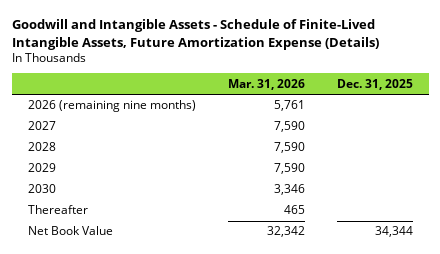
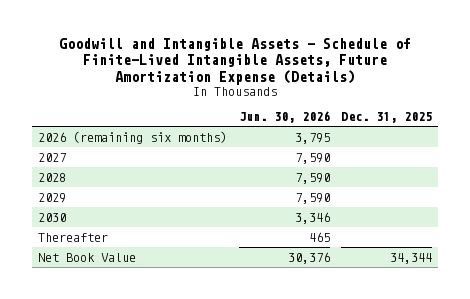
[227,78,305,90] Mar. 31, 2026 -> none
none -> [238,111,330,124] Jun. 30, 2026
[27,100,196,113] 2026 (remaining nine months) -> [38,130,228,144] 2026 (remaining six months)

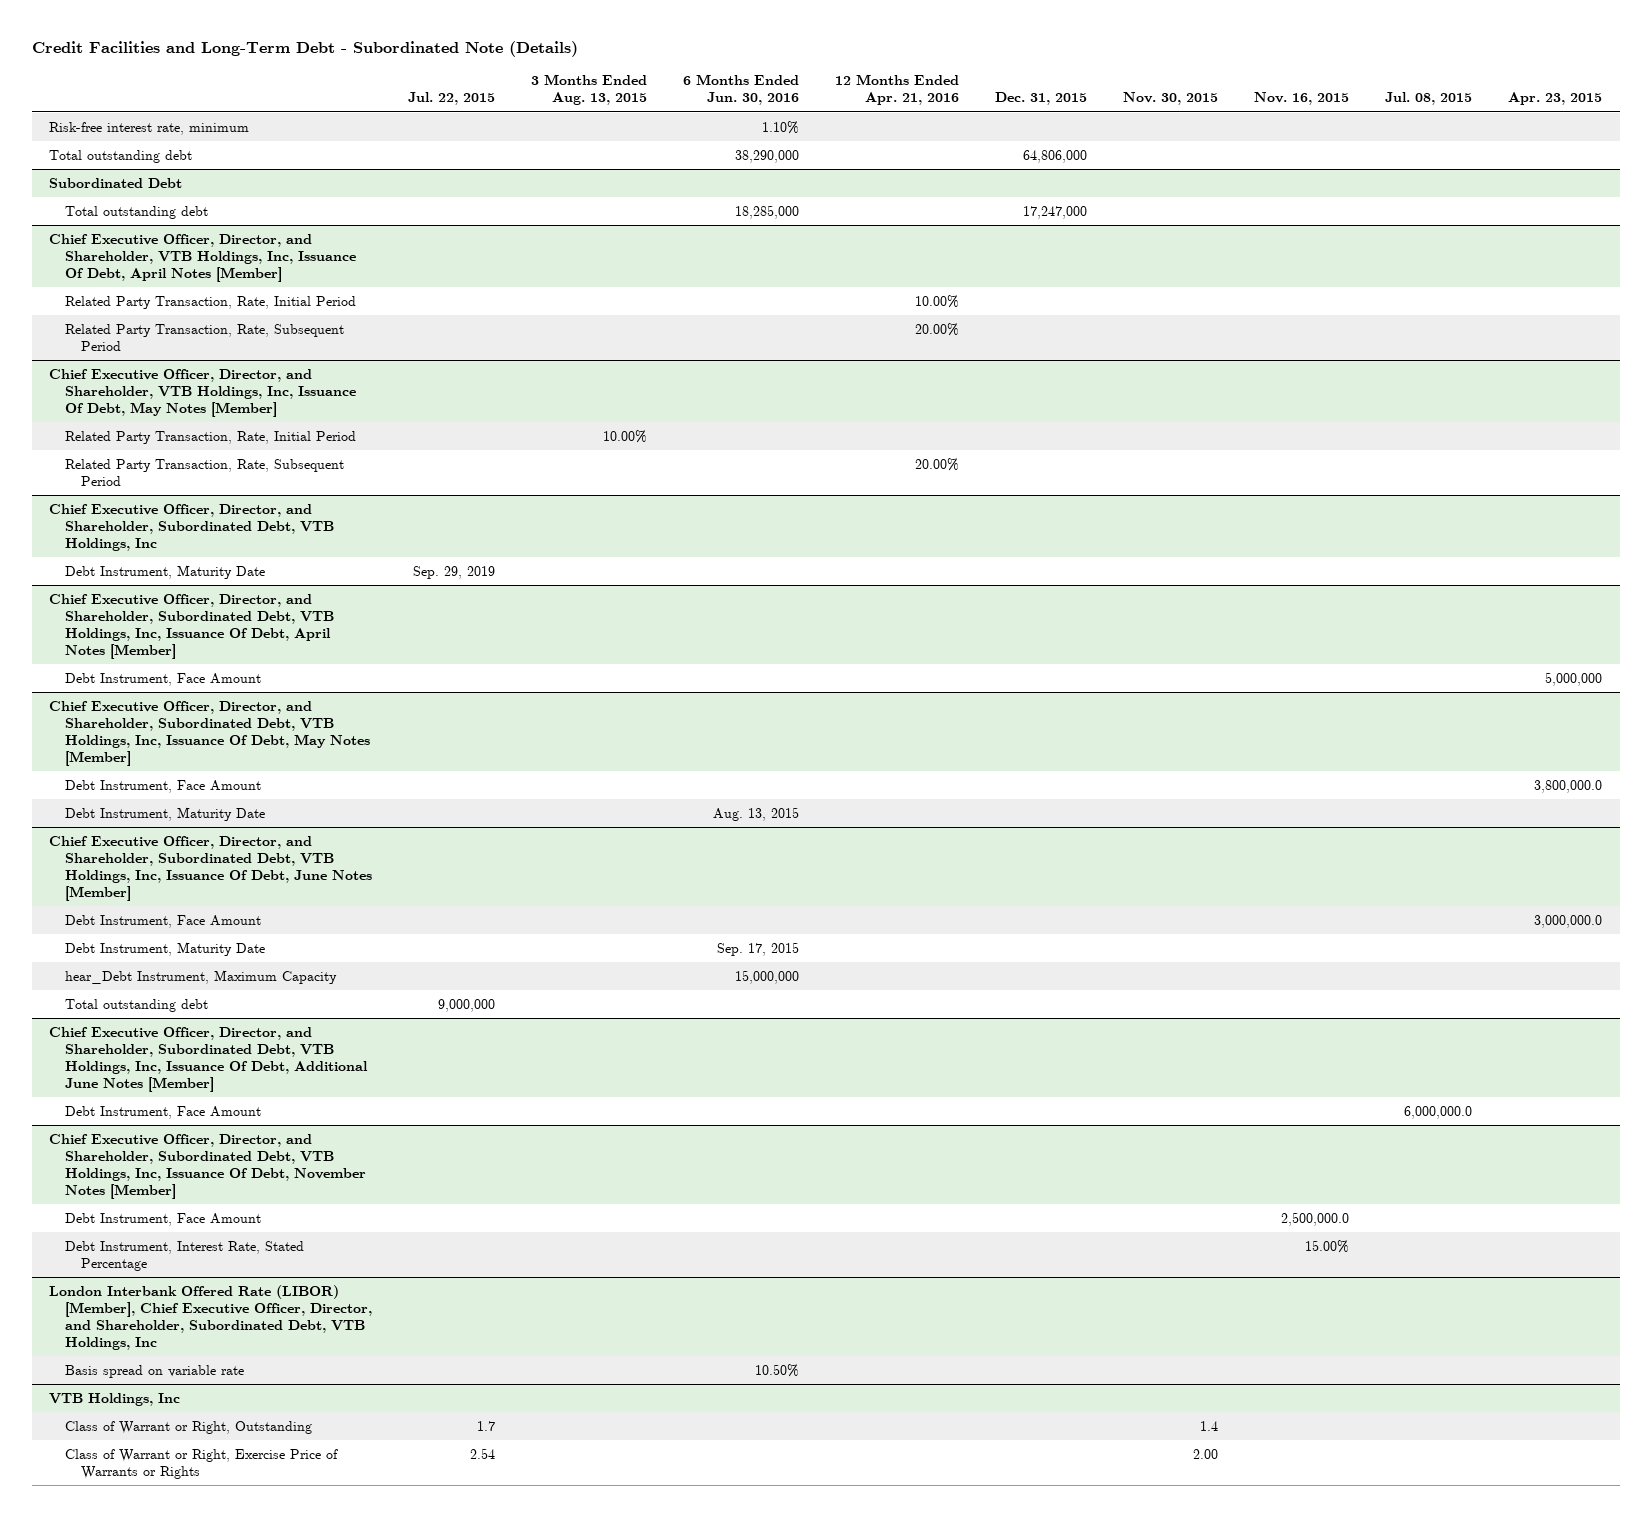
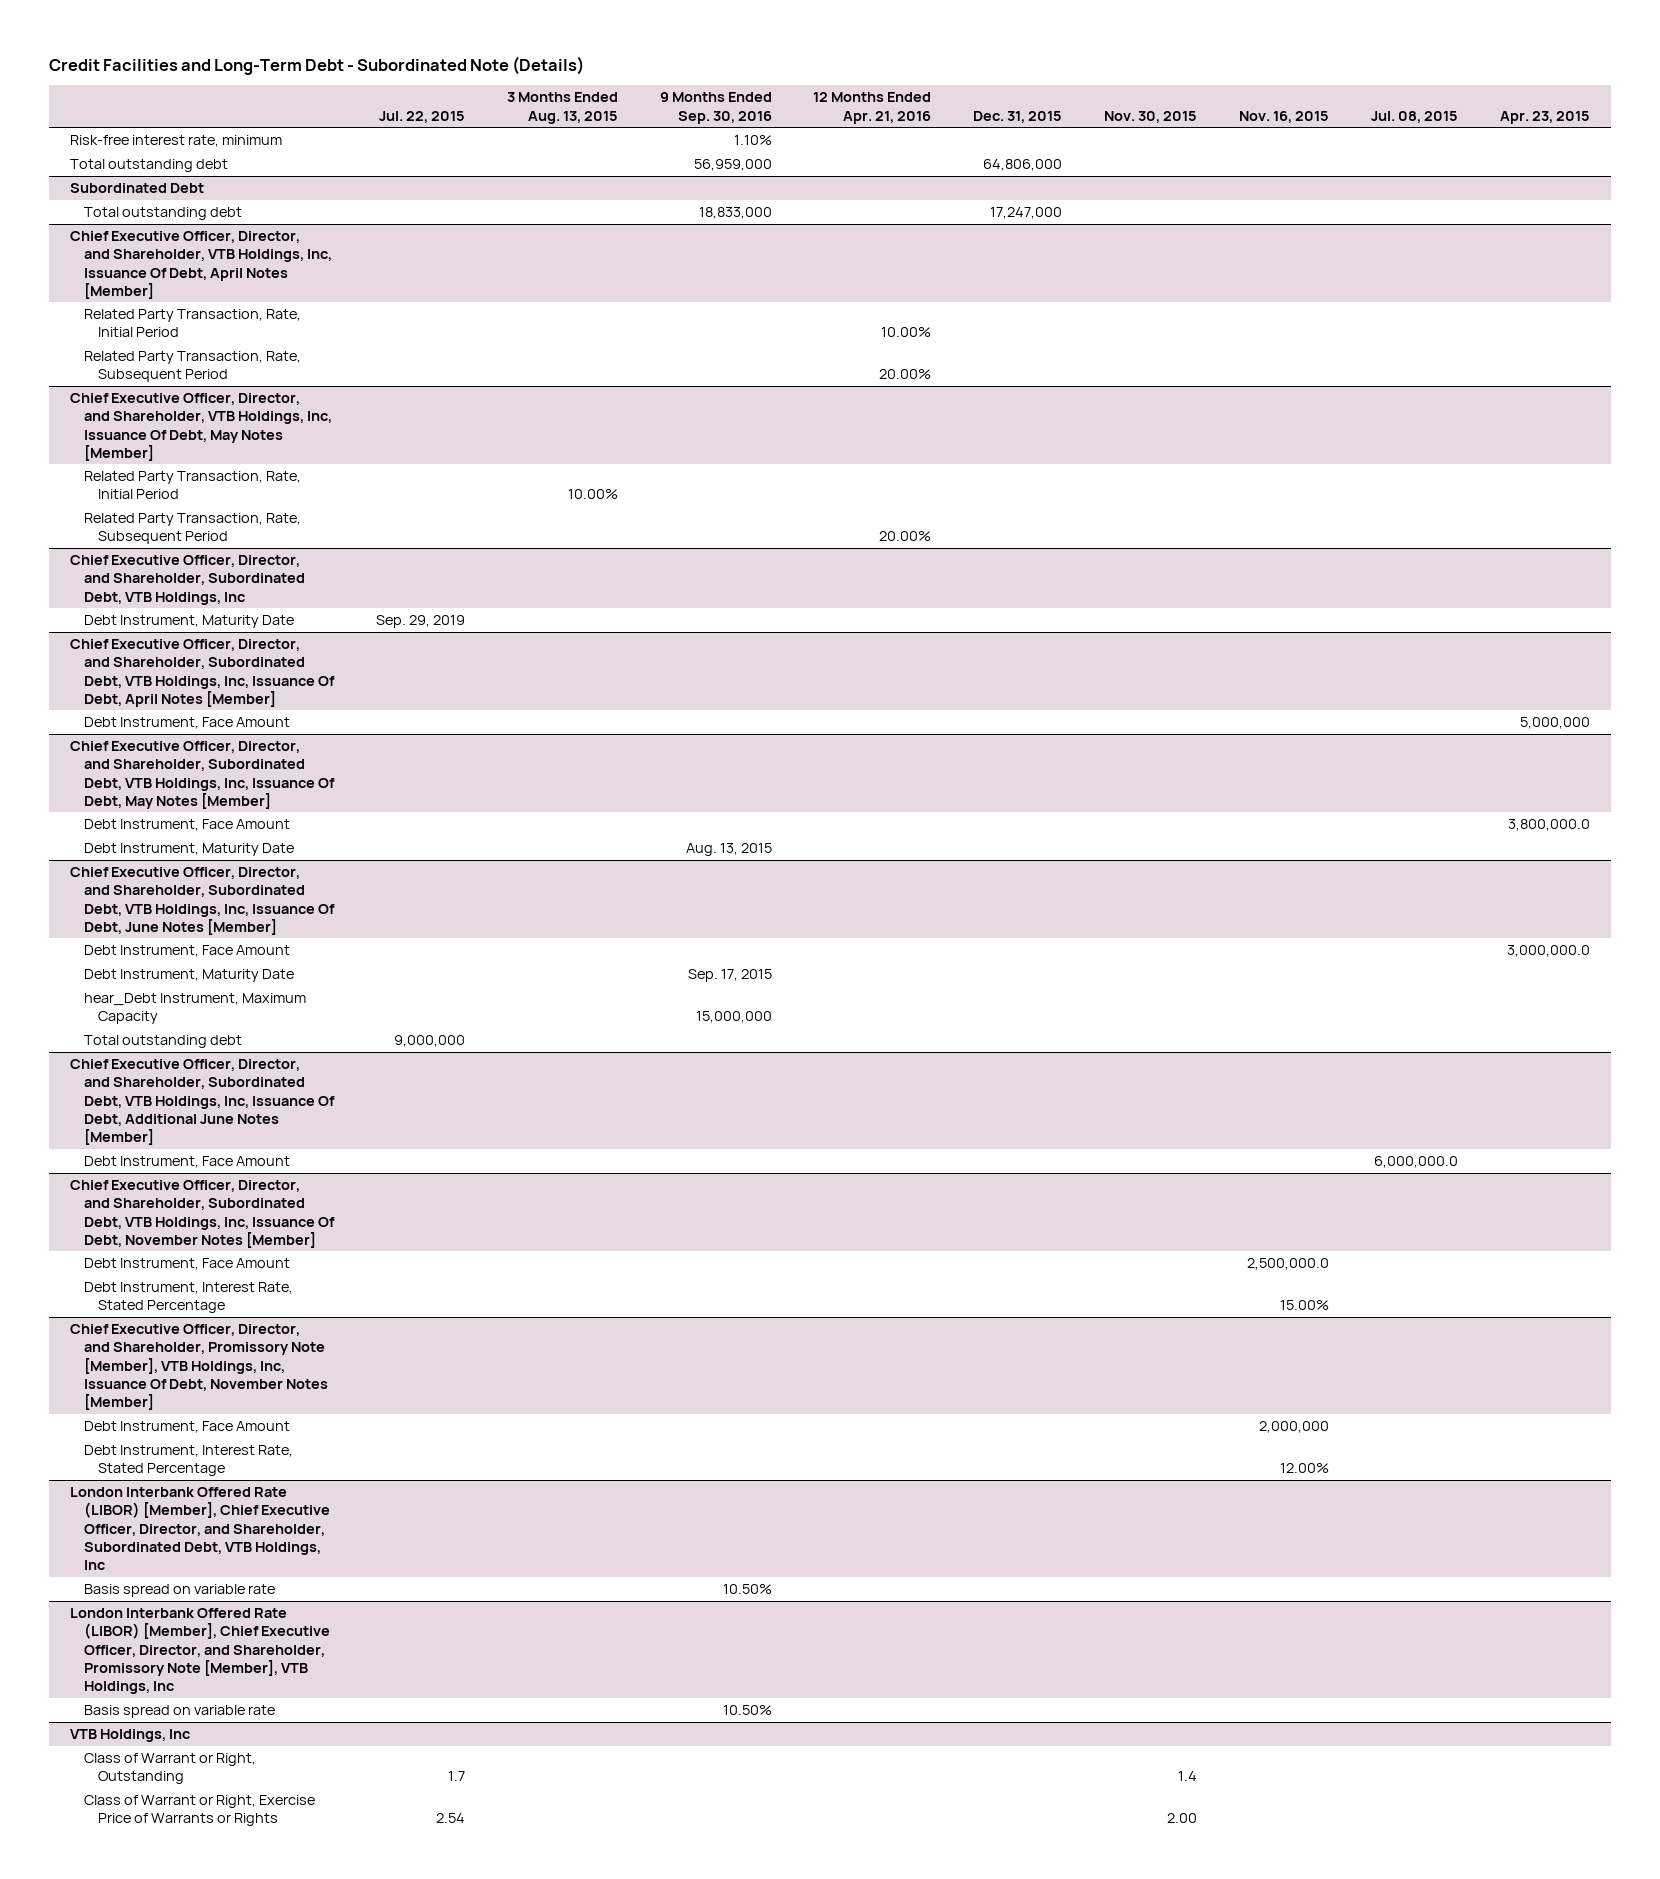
[683,74,800,106] 6 Months Ended Jun. 30, 2016 -> none
none -> [659,92,772,124] 9 Months Ended Sep. 30, 2016
none -> [69,1324,328,1411] Chief Executive Officer, Director, and Shareholder, Promissory Note [Member], VTB Holdings, Inc, Issuance Of Debt, November Notes [Member]
none -> [83,1421,290,1434] Debt Instrument, Face Amount
none -> [83,1445,293,1477] Debt Instrument, Interest Rate, Stated Percentage
none -> [69,1608,330,1695] London Interbank Offered Rate (LIBOR) [Member], Chief Executive Officer, Director, and Shareholder, Promissory Note [Member], VTB Holdings, Inc
none -> [83,1705,275,1719] Basis spread on variable rate

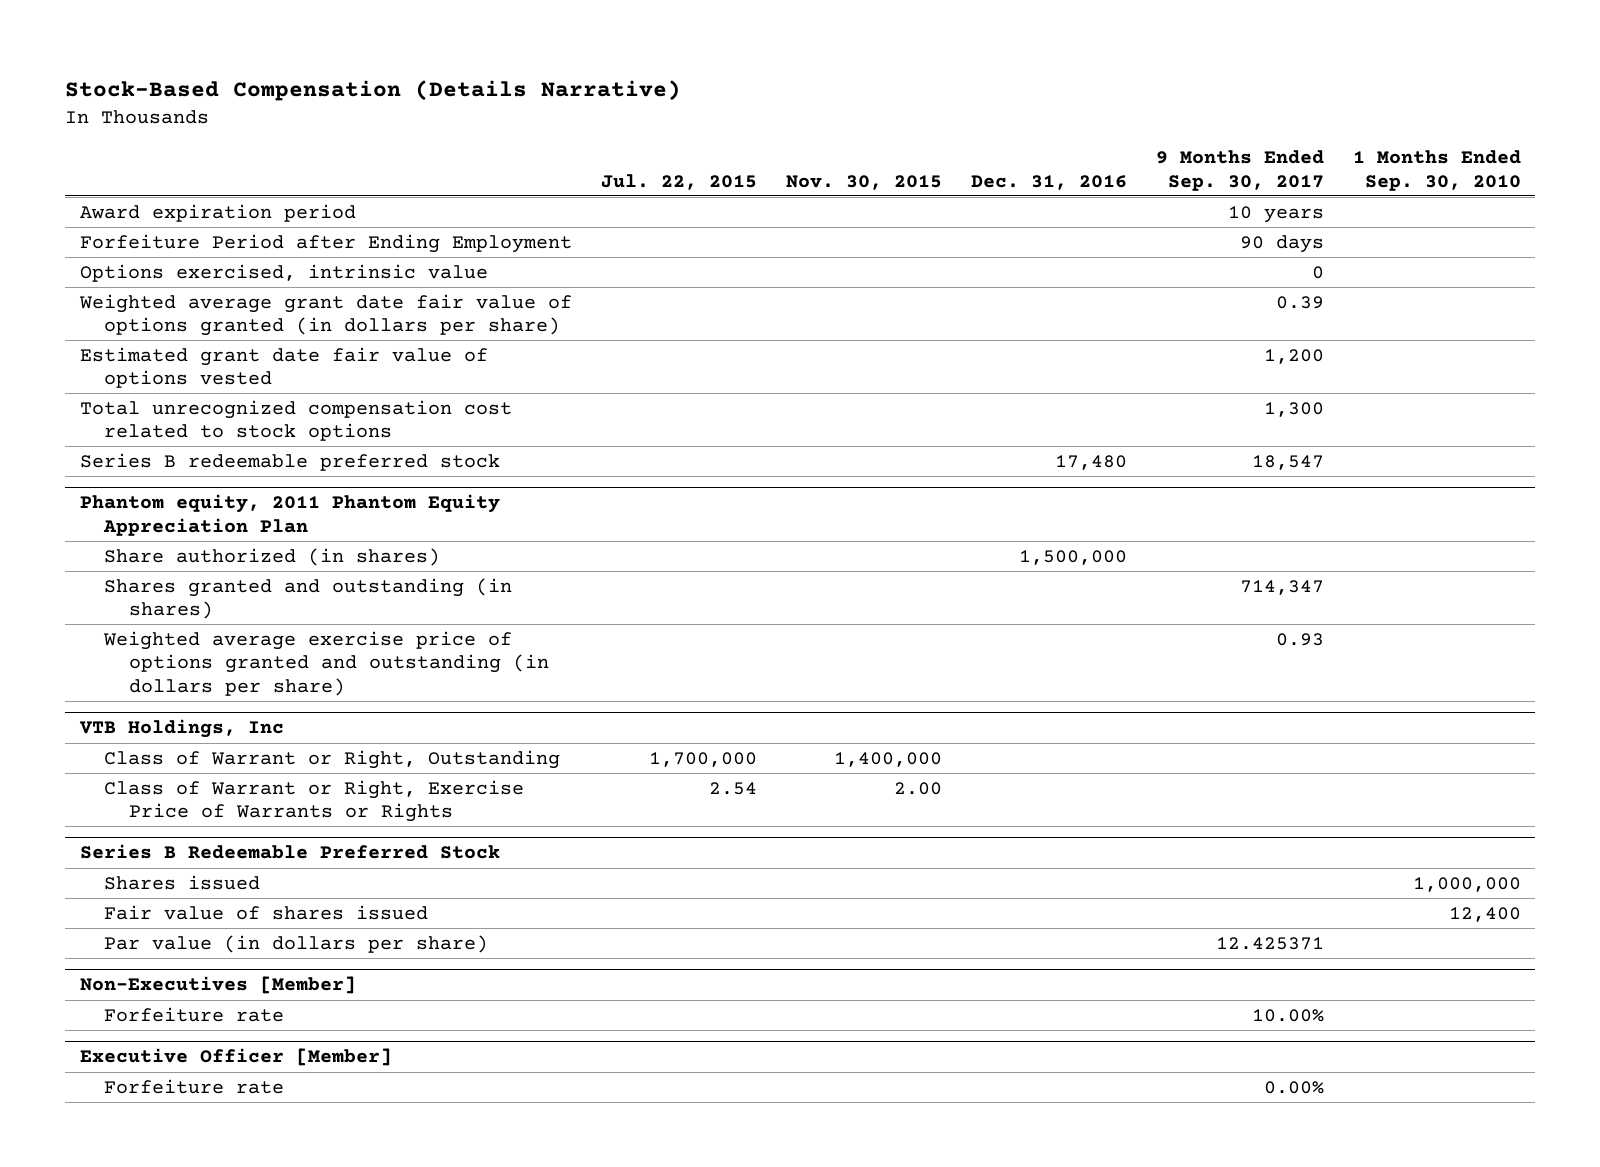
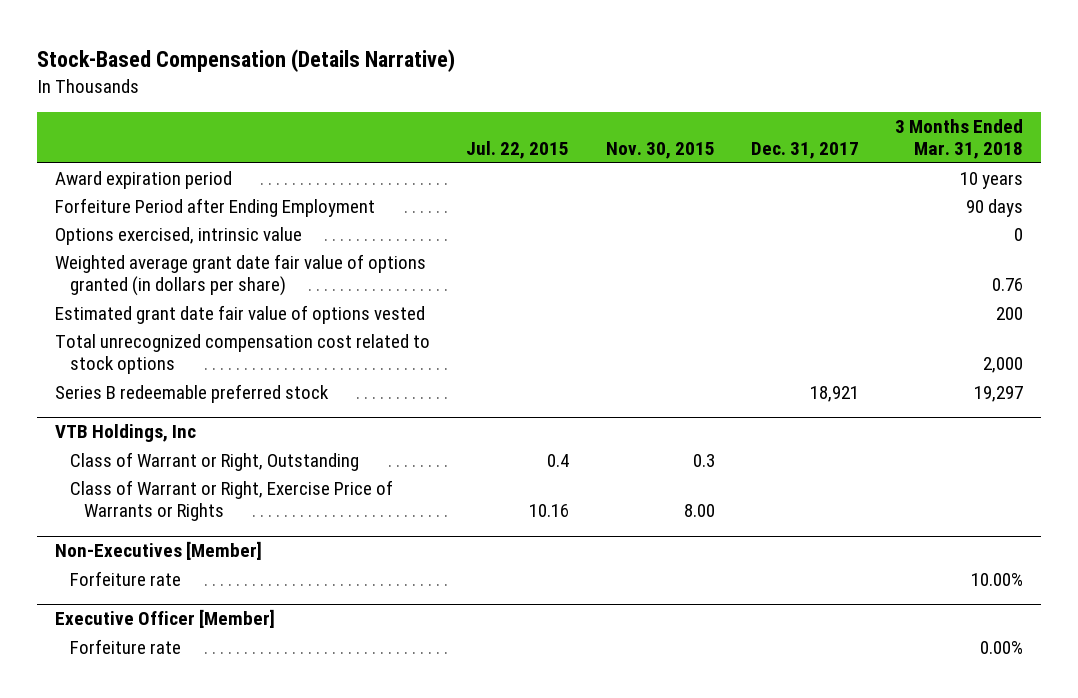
[970,174,1127,190] Dec. 31, 2016 -> none
[1155,149,1324,191] 9 Months Ended Sep. 30, 2017 -> none
[1352,149,1521,191] 1 Months Ended Sep. 30, 2010 -> none
none -> [750,142,859,160] Dec. 31, 2017
none -> [895,118,1024,160] 3 Months Ended Mar. 31, 2018
[79,494,500,537] Phantom equity, 2011 Phantom Equity Appreciation Plan -> none
[104,547,441,566] Share authorized (in shares) -> none
[104,577,513,620] Shares granted and outstanding (in shares) -> none
[103,630,550,697] Weighted average exercise price of options granted and outstanding (in dollars per share) -> none
[79,844,500,860] Series B Redeemable Preferred Stock -> none
[104,874,261,890] Shares issued -> none
[104,904,429,920] Fair value of shares issued -> none
[104,934,489,953] Par value (in dollars per share) -> none
[648,751,757,767] 1,700,000 -> [547,453,570,467] 0.4
[833,751,942,767] 1,400,000 -> [692,453,715,467] 0.3
[708,781,757,795] 2.54 -> [529,504,570,518] 10.16
[893,781,942,795] 2.00 -> [683,504,715,518] 8.00

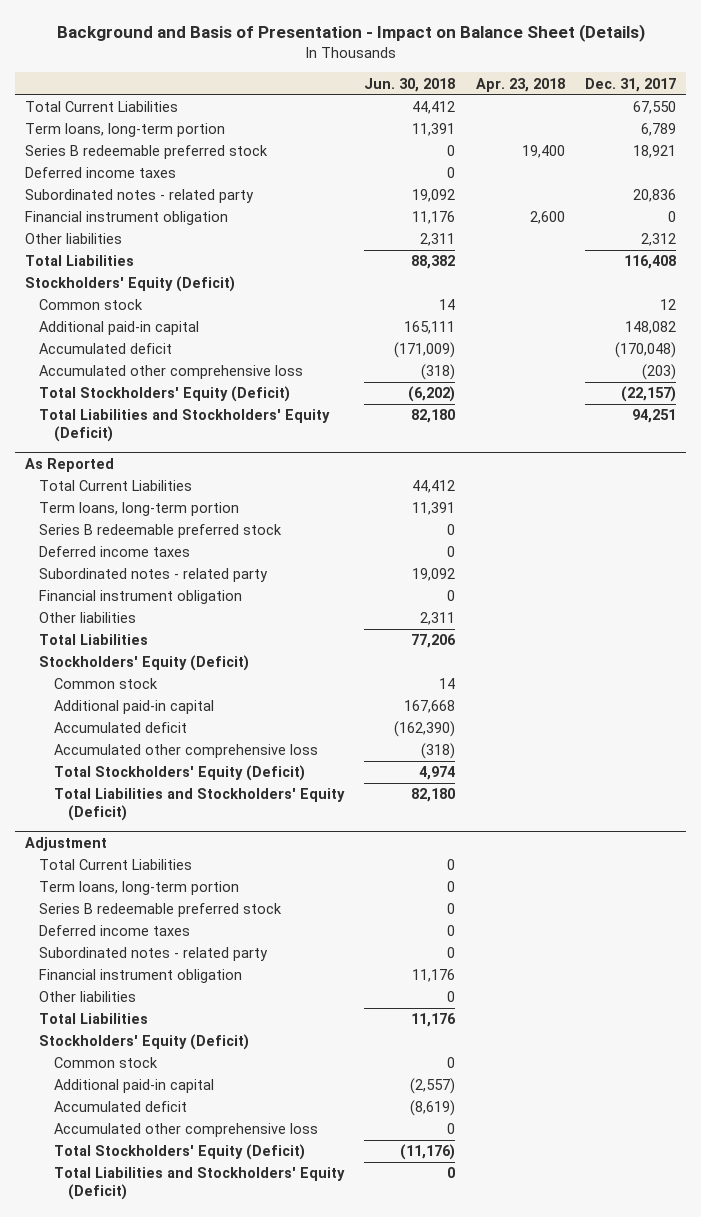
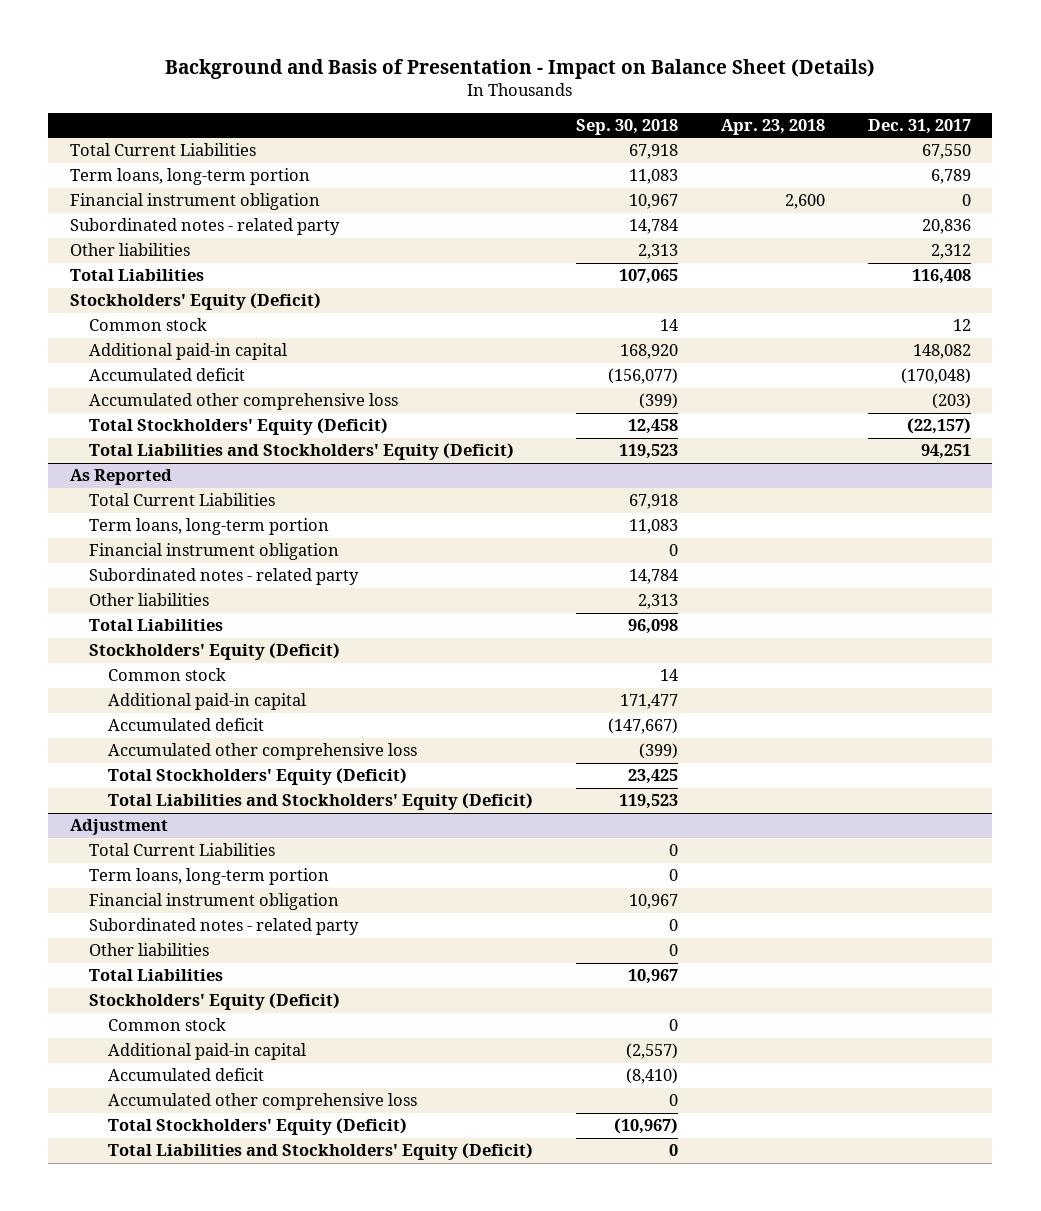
[364,77,456,92] Jun. 30, 2018 -> none
none -> [575,119,678,136] Sep. 30, 2018
[25,145,269,160] Series B redeemable preferred stock -> none
[25,167,177,179] Deferred income taxes -> none
[25,189,255,204] Subordinated notes - related party -> [69,218,340,236] Subordinated notes - related party
[39,524,283,539] Series B redeemable preferred stock -> none
[39,546,191,558] Deferred income taxes -> none
[39,568,269,583] Subordinated notes - related party -> [88,568,359,586] Subordinated notes - related party
[39,903,283,918] Series B redeemable preferred stock -> none
[39,925,191,937] Deferred income taxes -> none
[39,947,269,962] Subordinated notes - related party -> [88,918,359,936] Subordinated notes - related party

